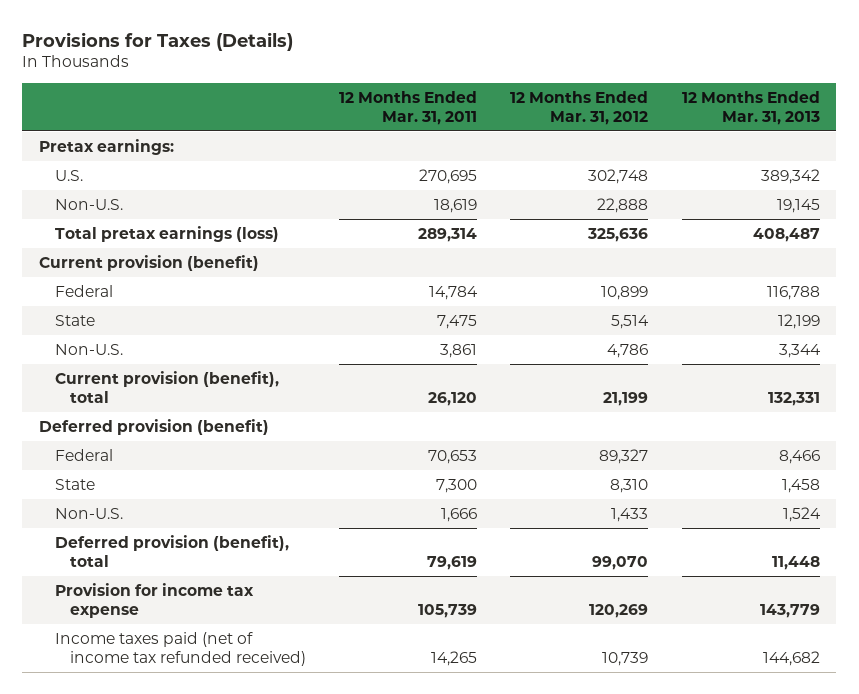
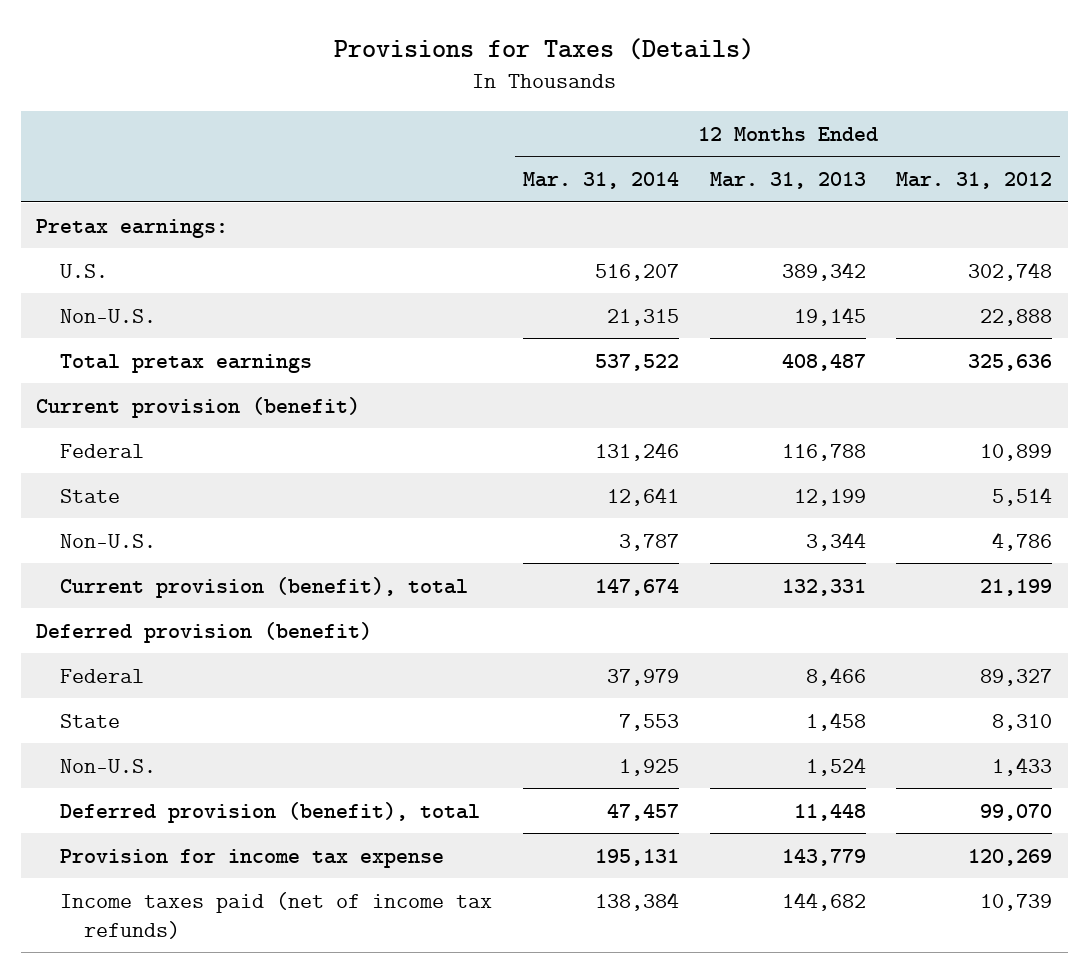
[339,90,478,125] 12 Months Ended Mar. 31, 2011 -> none
none -> [522,172,679,190] Mar. 31, 2014
[54,225,279,242] Total pretax earnings (loss) -> [59,353,312,373] Total pretax earnings
[54,631,307,667] Income taxes paid (net of income tax refunded received) -> [59,891,492,939] Income taxes paid (net of income tax refunds)

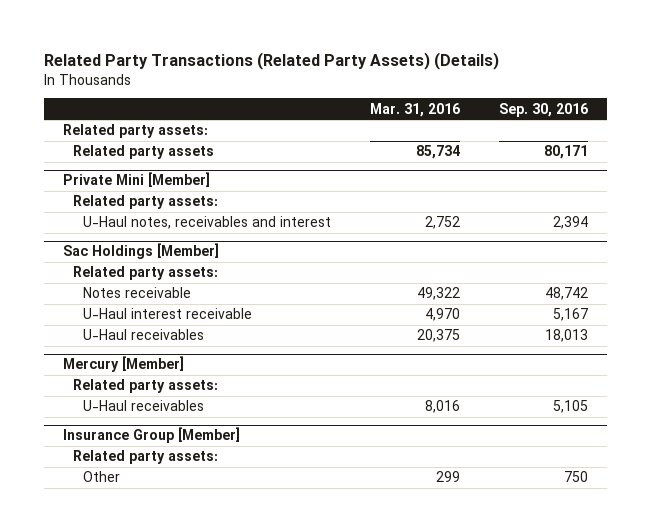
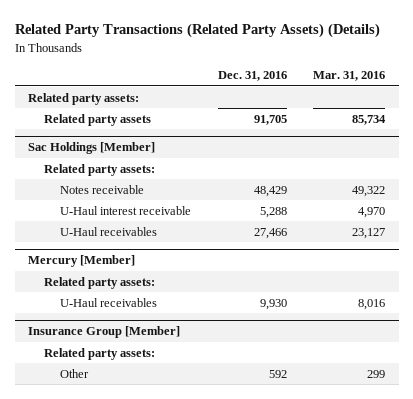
[499,102,589,117] Sep. 30, 2016 -> none
none -> [217,71,287,82] Dec. 31, 2016
[63,172,211,188] Private Mini [Member] -> none
[73,195,219,210] Related party assets: -> none
[83,216,332,230] U-Haul notes, receivables and interest -> none
[417,329,461,343] 20,375 -> [352,227,386,239] 23,127

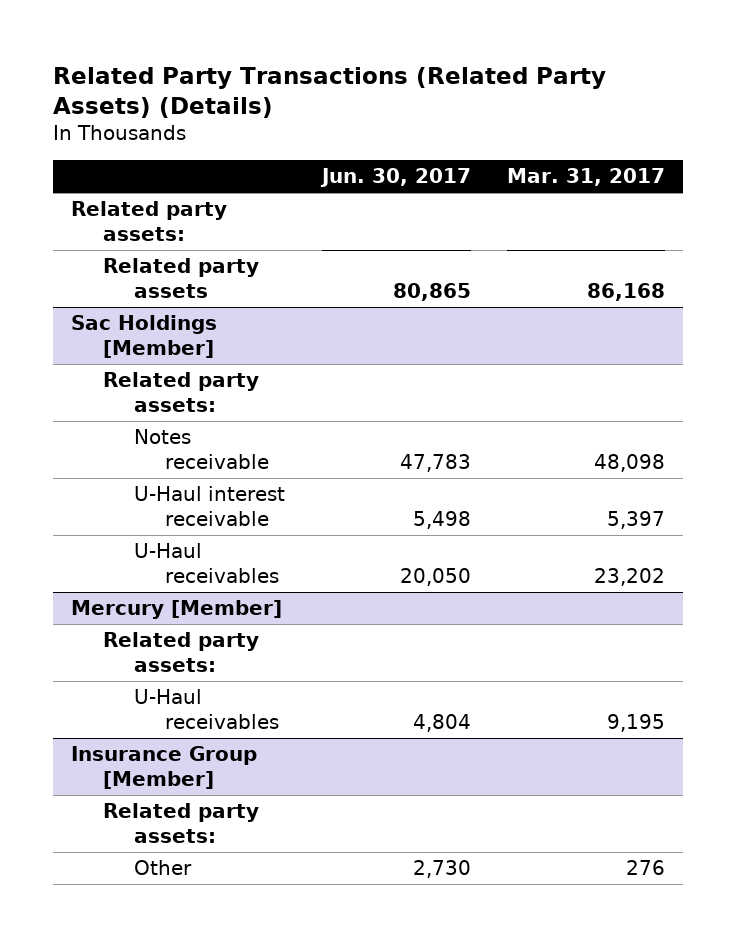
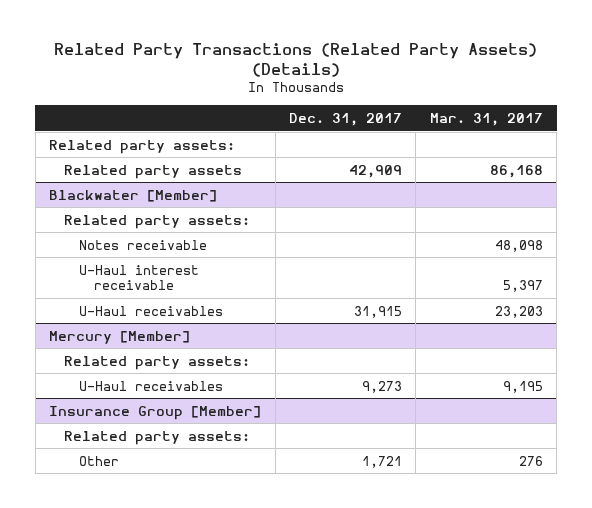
[319,168,471,188] Jun. 30, 2017 -> none
none -> [288,112,402,126] Dec. 31, 2017
[71,315,218,359] Sac Holdings [Member] -> none
none -> [49,189,218,202] Blackwater [Member]
[594,568,666,587] 23,202 -> [494,305,543,318] 23,203

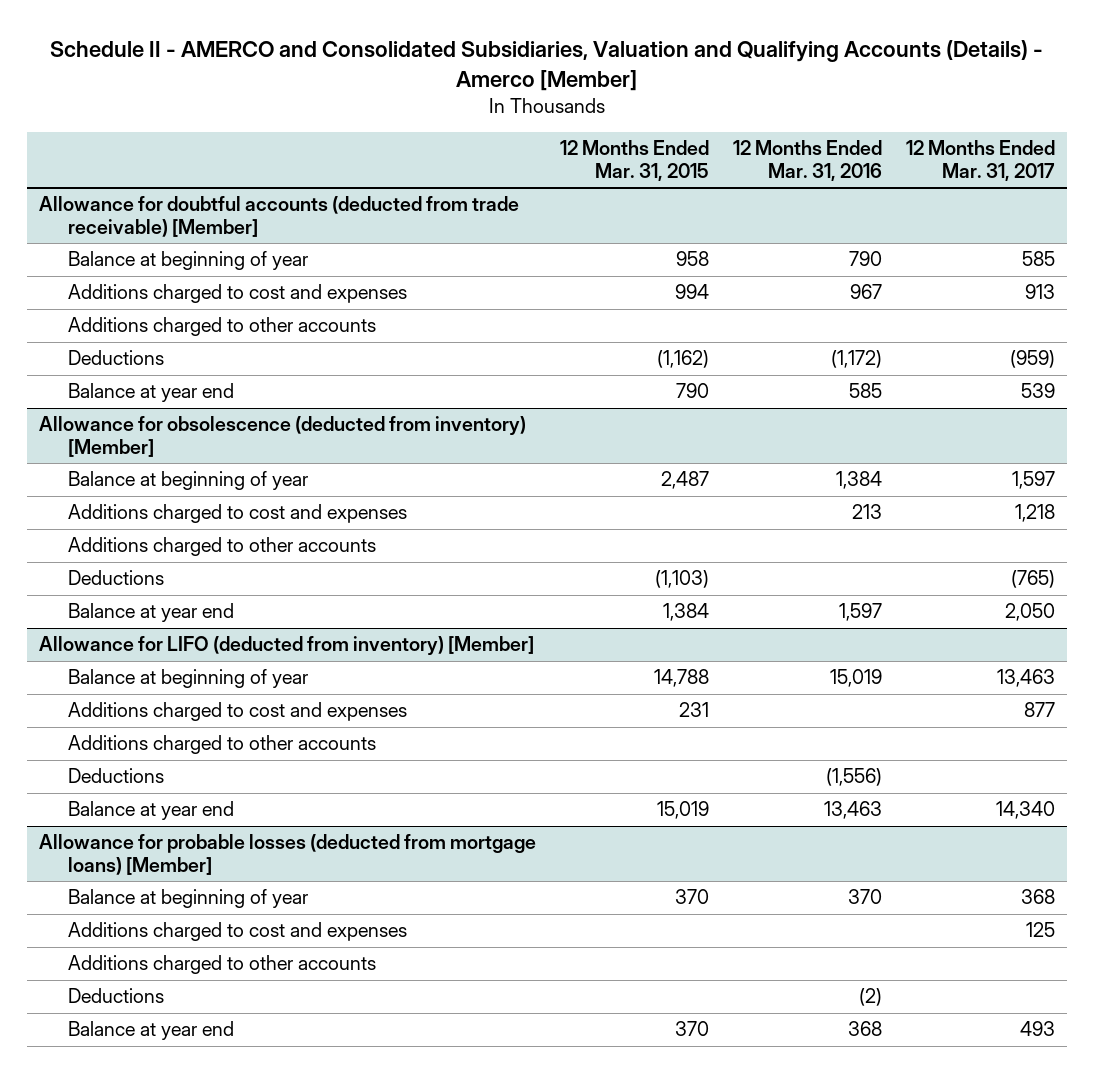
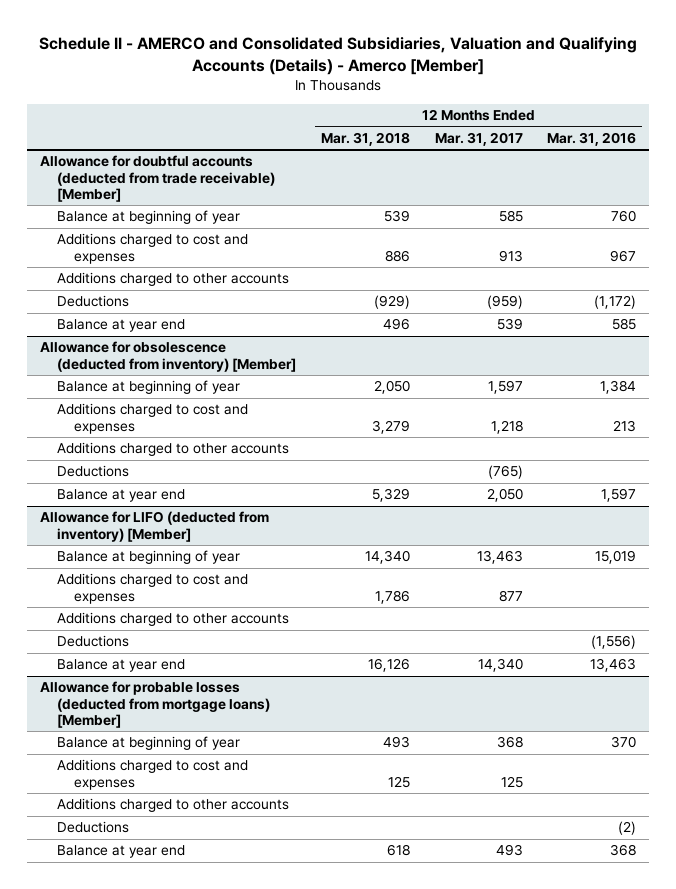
[559,140,709,182] 12 Months Ended Mar. 31, 2015 -> none
none -> [320,132,410,147] Mar. 31, 2018
[849,251,883,267] 790 -> [611,210,637,223] 760

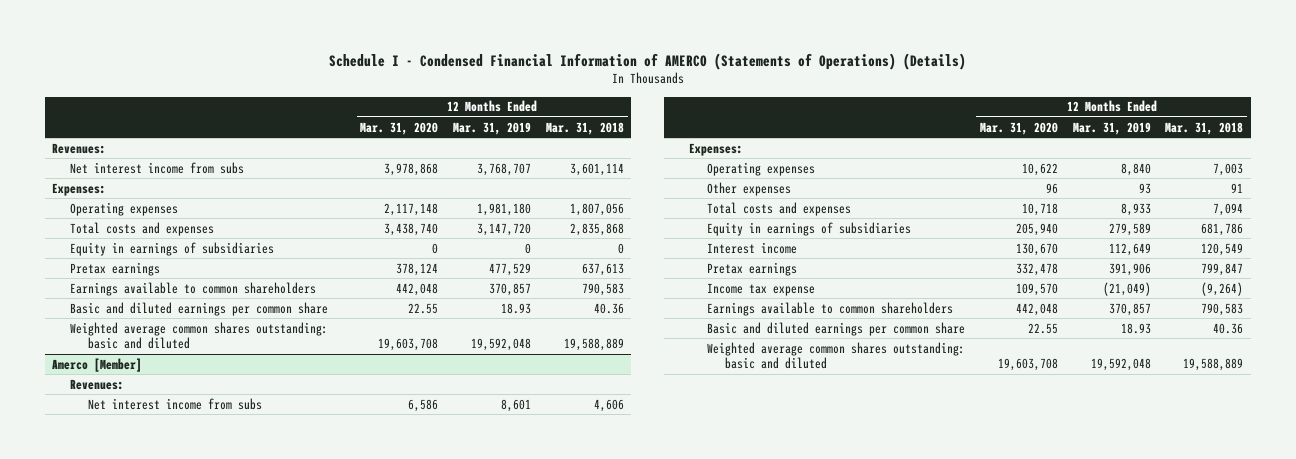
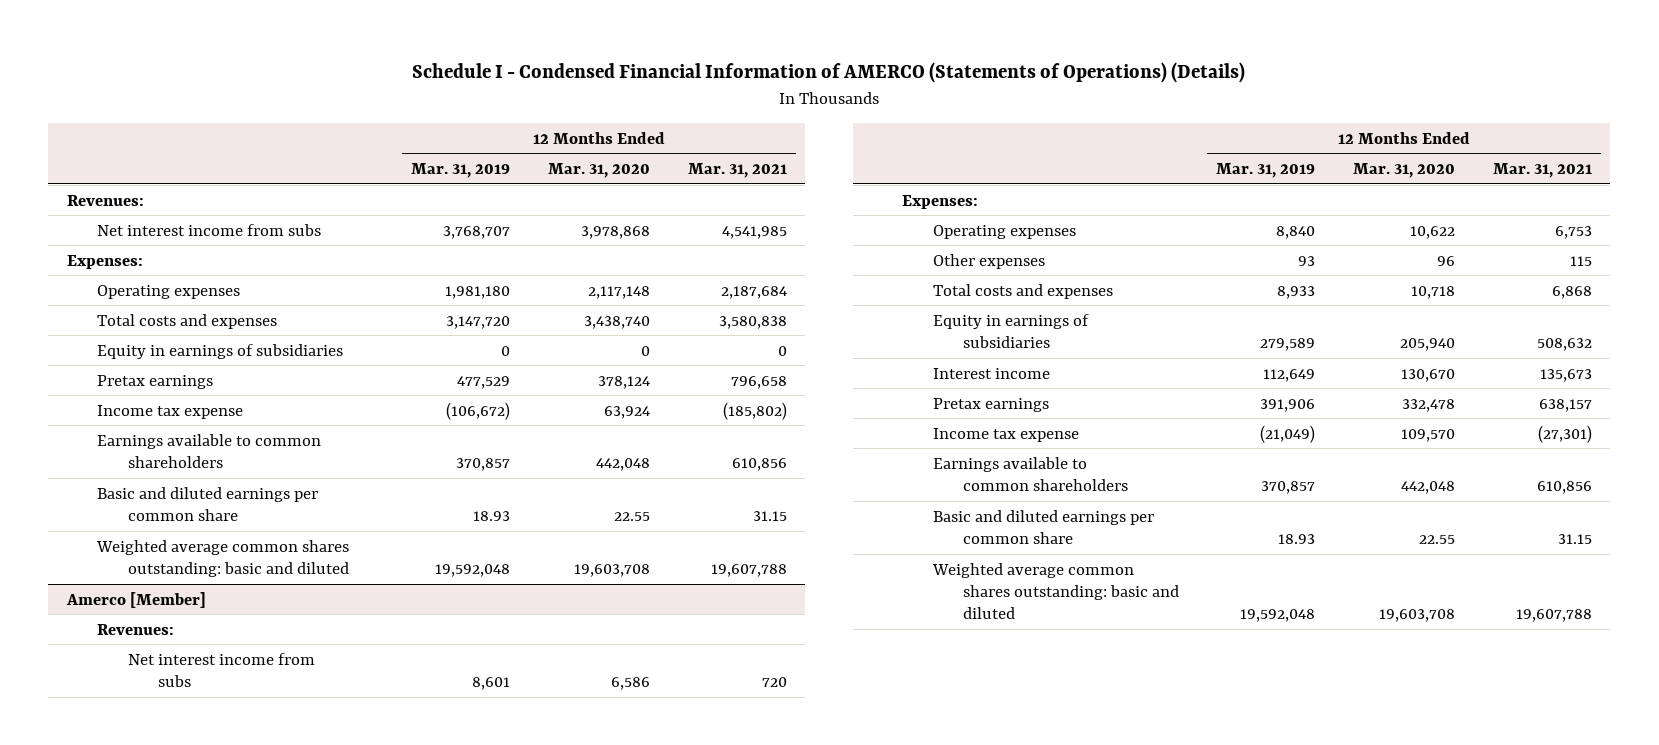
[545,121,624,135] Mar. 31, 2018 -> none
none -> [687,163,787,179] Mar. 31, 2021
none -> [97,404,244,419] Income tax expense

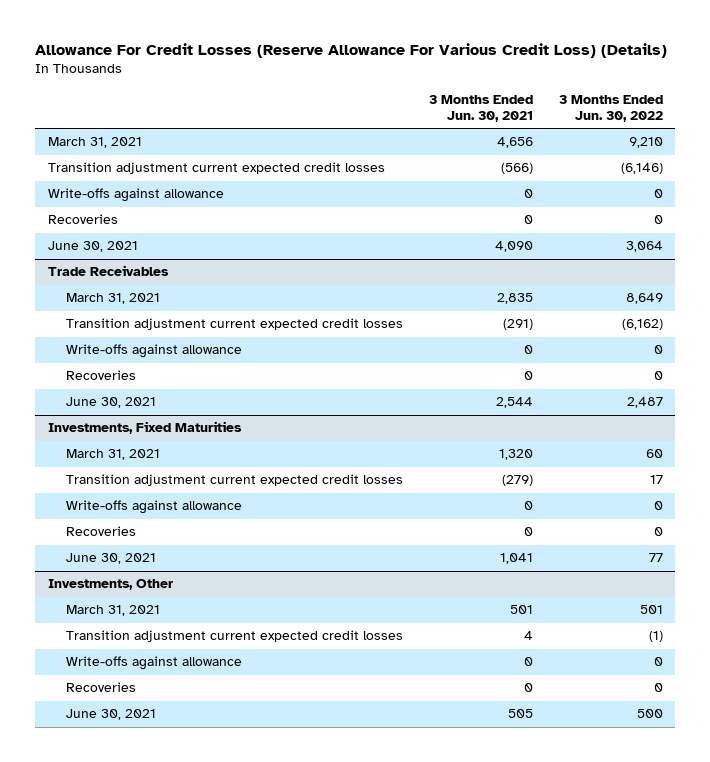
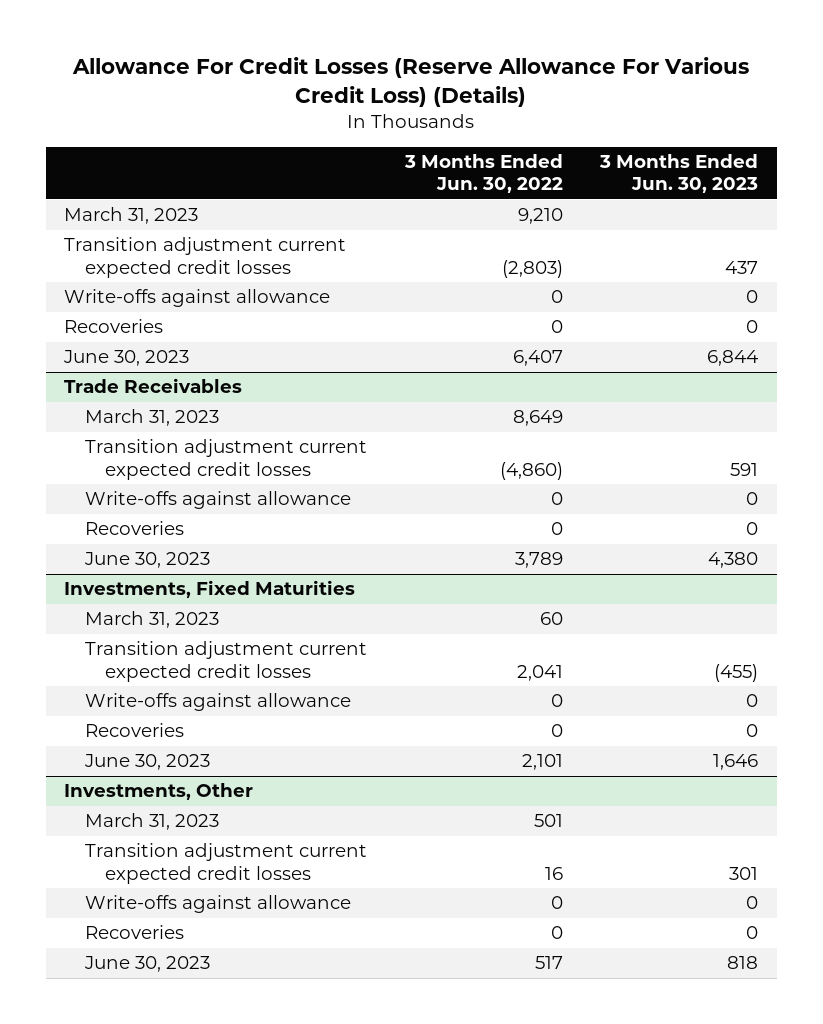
[429,95,534,122] 3 Months Ended Jun. 30, 2021 -> none
none -> [599,154,759,194] 3 Months Ended Jun. 30, 2023
[47,137,142,149] March 31, 2021 -> [64,207,199,225] March 31, 2023
[620,163,663,175] (6,146) -> [501,259,563,278] (2,803)
[47,241,138,253] June 30, 2021 -> [63,350,190,367] June 30, 2023
[625,241,663,253] 3,064 -> [512,350,563,367] 6,407
[66,293,161,305] March 31, 2021 -> [84,409,219,427] March 31, 2023
[621,319,663,331] (6,162) -> [499,461,563,480] (4,860)
[66,397,157,409] June 30, 2021 -> [83,552,210,569] June 30, 2023
[626,397,663,409] 2,487 -> [514,552,563,569] 3,789
[66,449,161,461] March 31, 2021 -> [84,611,219,629] March 31, 2023
[649,475,663,485] 17 -> [516,664,563,681] 2,041
[66,553,157,565] June 30, 2021 -> [83,754,210,771] June 30, 2023
[648,553,663,563] 77 -> [521,754,563,771] 2,101
[66,605,161,617] March 31, 2021 -> [84,813,219,831] March 31, 2023
[648,631,663,643] (1) -> [544,866,563,880] 16
[66,709,157,721] June 30, 2021 -> [83,956,210,973] June 30, 2023
[636,709,663,719] 500 -> [534,956,563,970] 517

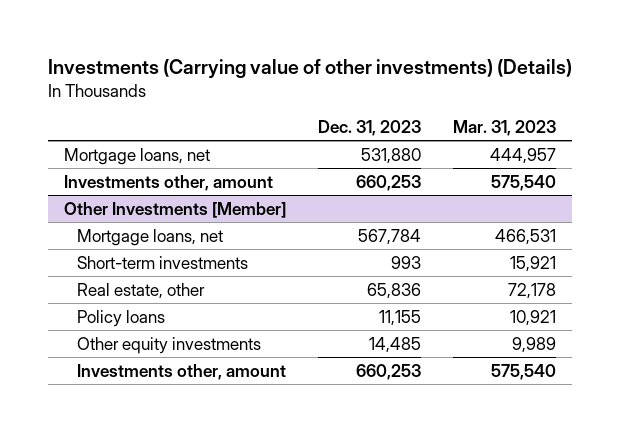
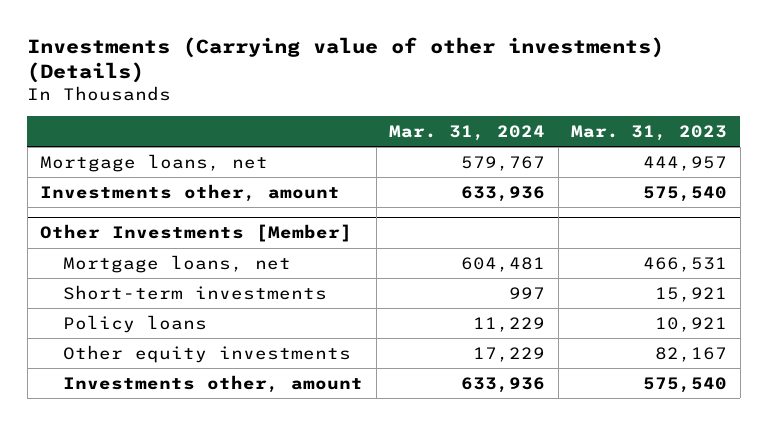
[318,120,422,137] Dec. 31, 2023 -> none
none -> [389,124,546,141] Mar. 31, 2024
[76,282,205,299] Real estate, other -> none
[512,336,557,353] 9,989 -> [655,346,728,362] 82,167

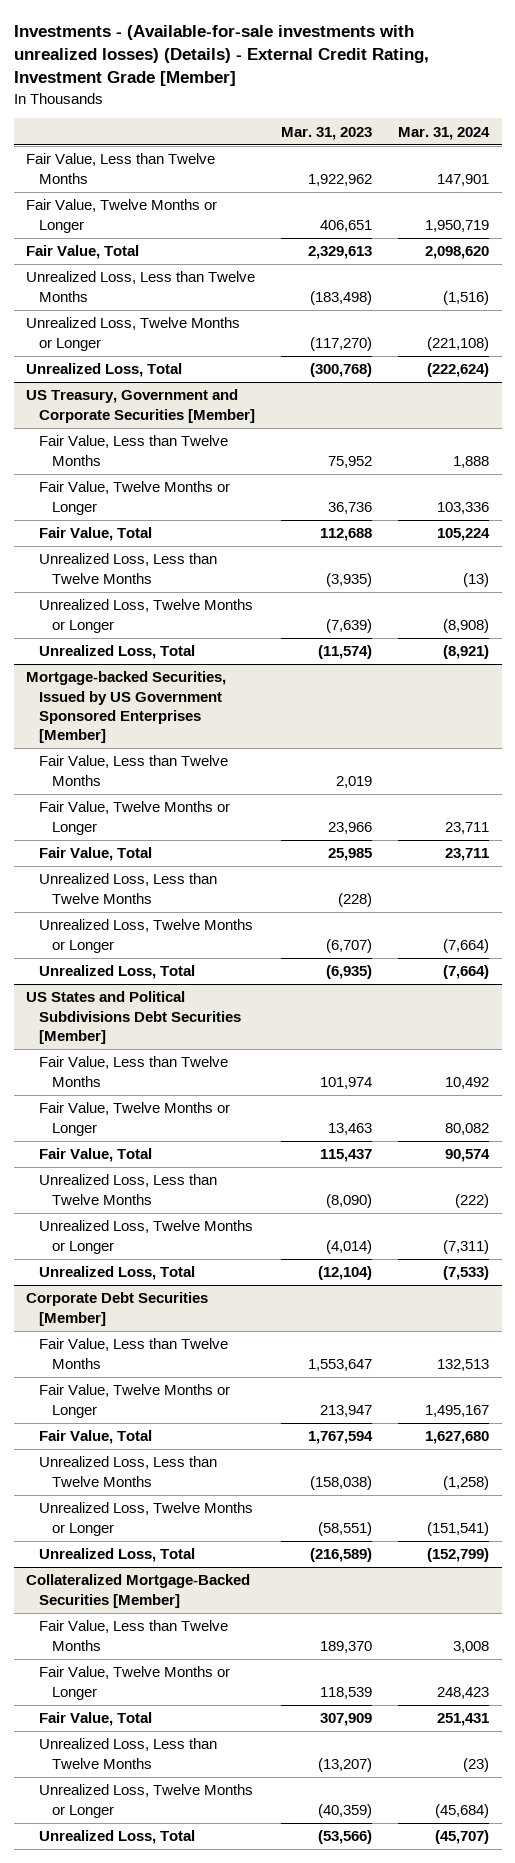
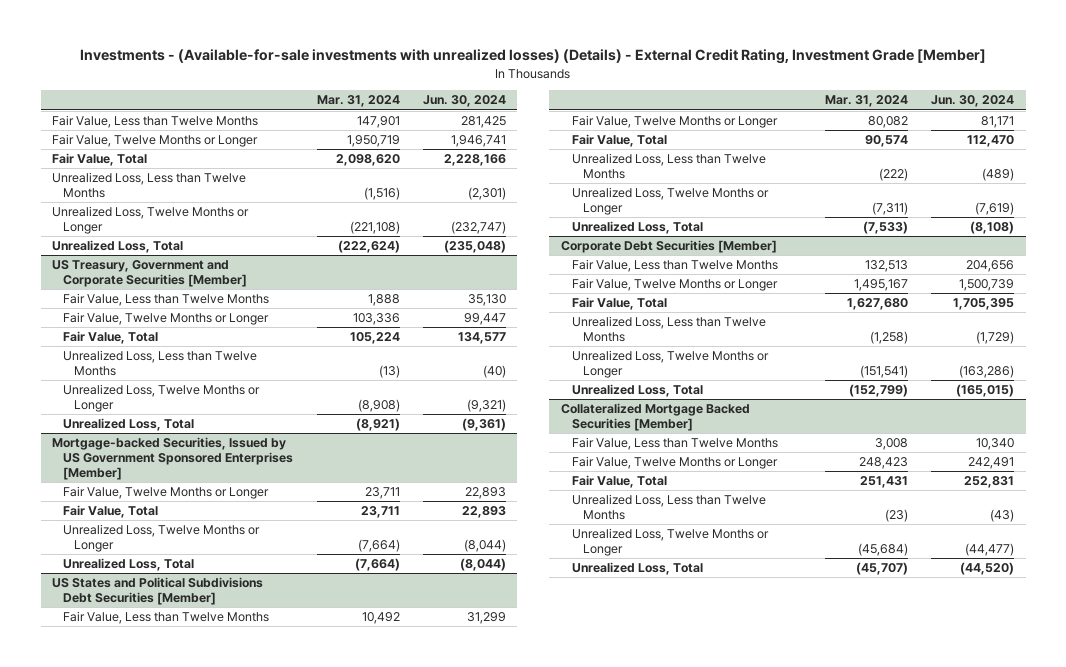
[281,126,373,140] Mar. 31, 2023 -> none
none -> [422,95,506,108] Jun. 30, 2024
[39,755,229,786] Fair Value, Less than Twelve Months -> none
[39,873,218,904] Unrealized Loss, Less than Twelve Months -> none
[26,1574,251,1608] Collateralized Mortgage-Backed Securities [Member] -> [560,403,750,431] Collateralized Mortgage Backed Securities [Member]

